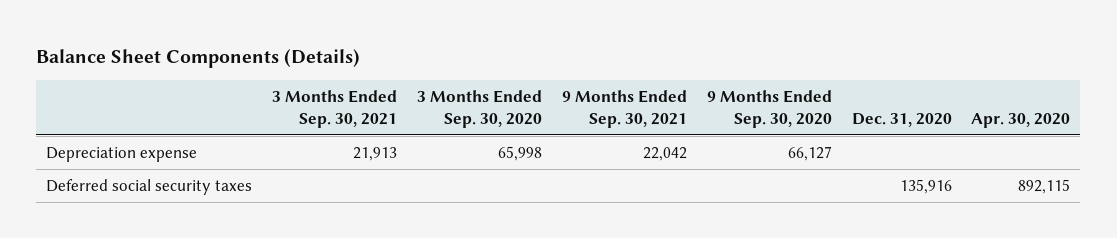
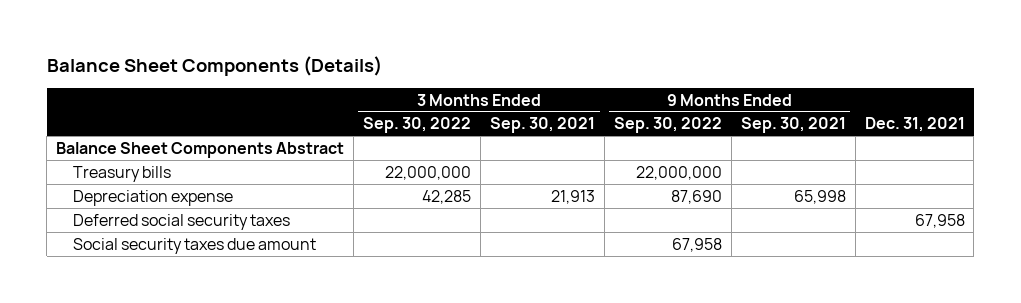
[417,89,543,128] 3 Months Ended Sep. 30, 2020 -> none
[706,89,832,128] 9 Months Ended Sep. 30, 2020 -> none
[851,112,952,127] Dec. 31, 2020 -> none
[971,112,1071,128] Apr. 30, 2020 -> none
none -> [362,117,471,134] Sep. 30, 2022
none -> [613,117,722,134] Sep. 30, 2022
none -> [864,117,965,133] Dec. 31, 2021
none -> [56,141,345,158] Balance Sheet Components Abstract
none -> [73,165,172,182] Treasury bills
[642,147,687,162] 22,042 -> [793,189,846,204] 65,998
none -> [73,237,317,254] Social security taxes due amount

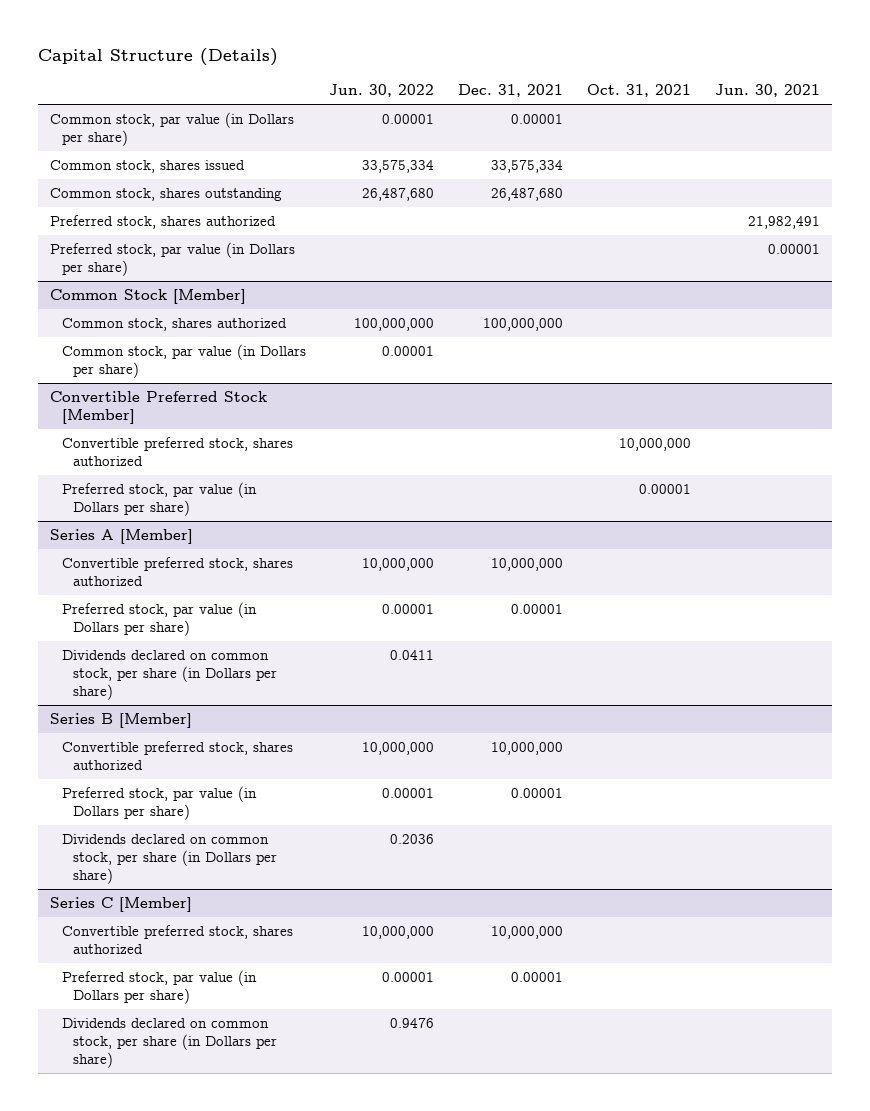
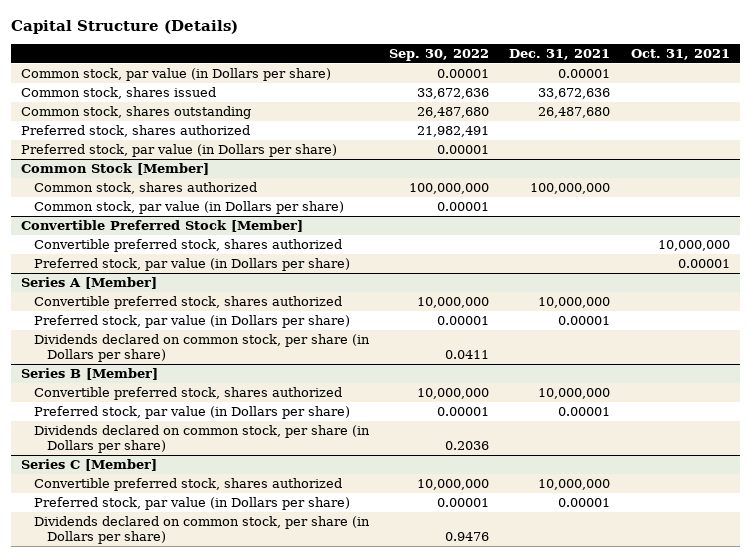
[329,84,435,98] Jun. 30, 2022 -> none
[715,84,821,98] Jun. 30, 2021 -> none
none -> [389,49,490,62] Sep. 30, 2022
[491,160,564,174] 33,575,334 -> [538,88,611,100] 33,672,636

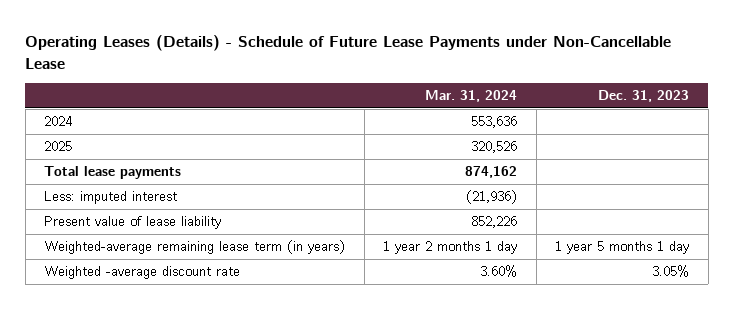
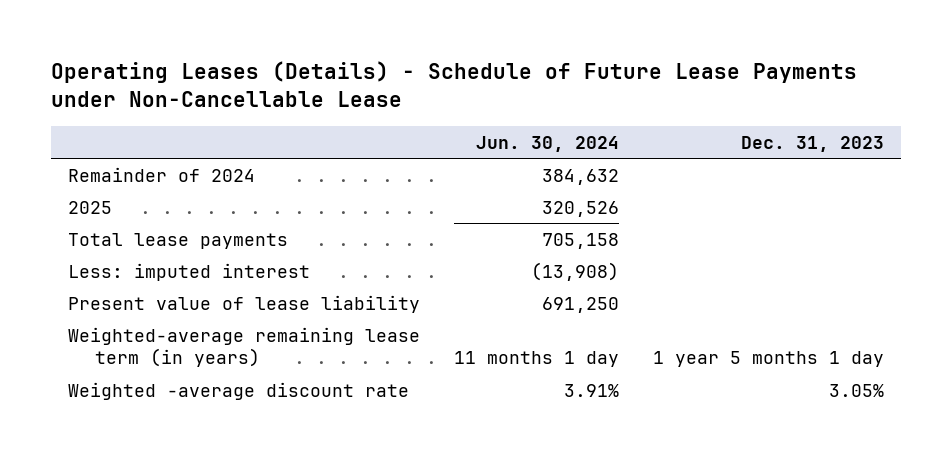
[425,90,518,103] Mar. 31, 2024 -> none
none -> [476,135,620,152] Jun. 30, 2024
[44,116,73,127] 2024 -> [67,166,255,182] Remainder of 2024

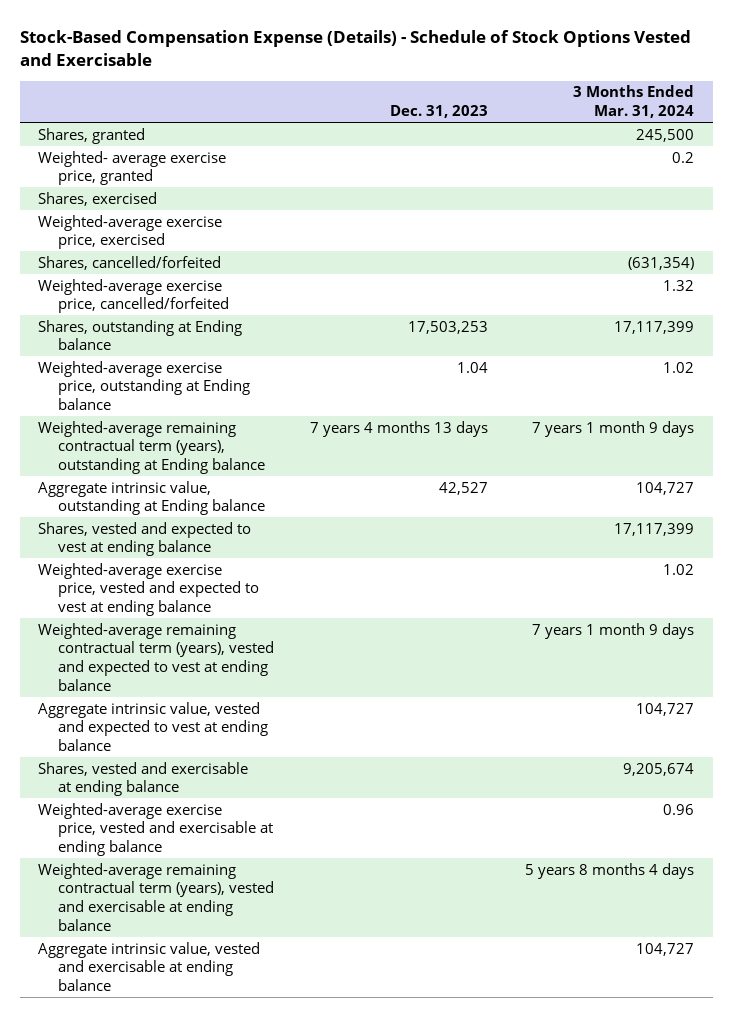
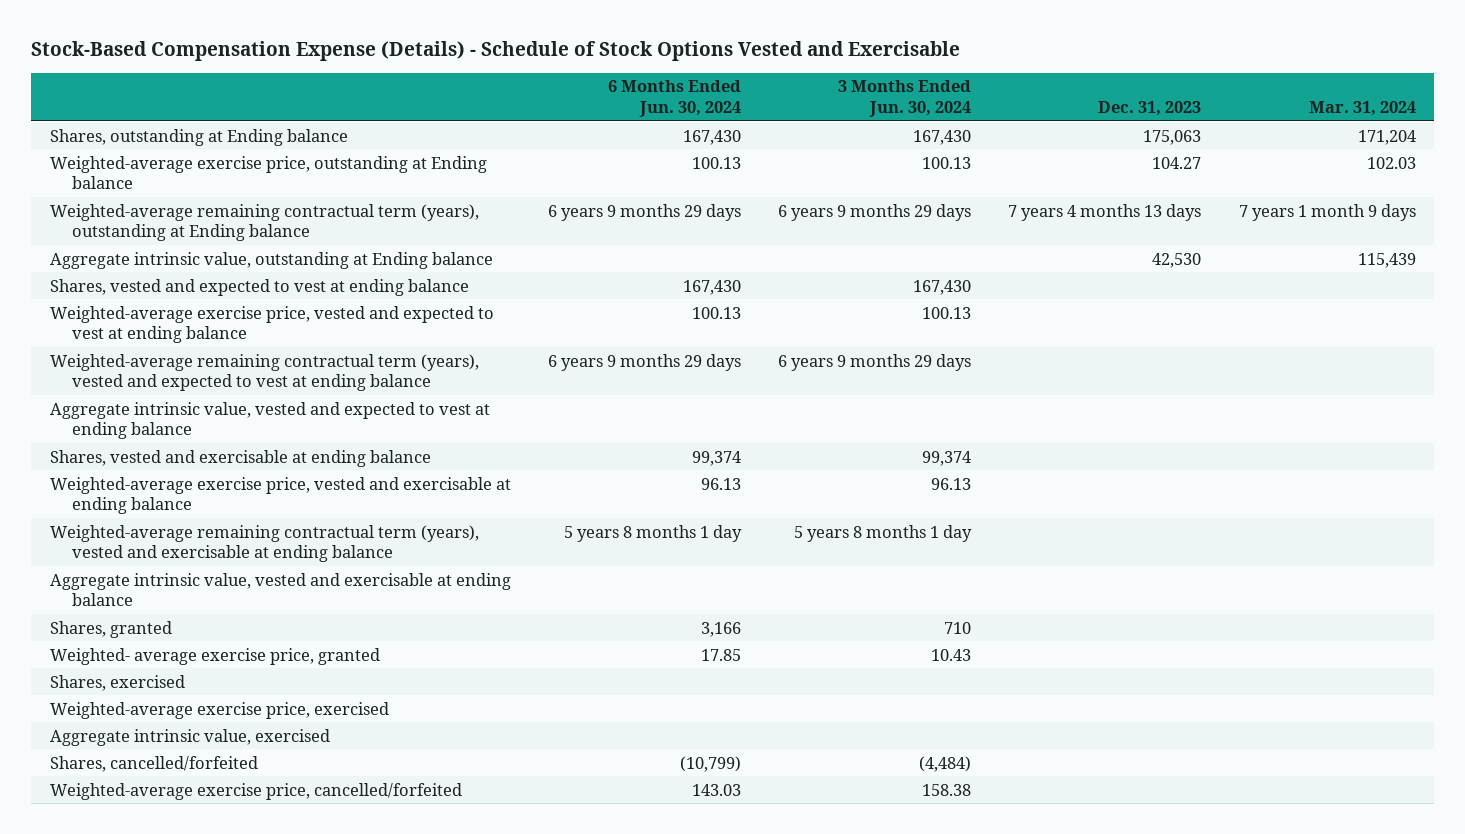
[573,85,695,119] 3 Months Ended Mar. 31, 2024 -> none
none -> [607,80,741,118] 6 Months Ended Jun. 30, 2024
none -> [838,80,972,118] 3 Months Ended Jun. 30, 2024
none -> [1308,101,1416,117] Mar. 31, 2024
[408,320,489,334] 17,503,253 -> [1143,129,1202,145] 175,063
[457,361,489,373] 1.04 -> [1152,156,1202,169] 104.27
[439,481,489,495] 42,527 -> [1152,252,1202,268] 42,530
[37,127,145,144] Shares, granted -> [49,620,172,638] Shares, granted
[37,150,226,186] Weighted- average exercise price, granted -> [49,647,380,665] Weighted- average exercise price, granted
[37,191,157,206] Shares, exercised -> [49,674,185,691] Shares, exercised
[37,214,222,250] Weighted-average exercise price, exercised -> [49,701,389,719] Weighted-average exercise price, exercised
none -> [49,728,330,746] Aggregate intrinsic value, exercised
[37,255,221,270] Shares, cancelled/forfeited -> [49,755,258,772] Shares, cancelled/forfeited
[37,278,229,314] Weighted-average exercise price, cancelled/forfeited -> [49,782,462,800] Weighted-average exercise price, cancelled/forfeited

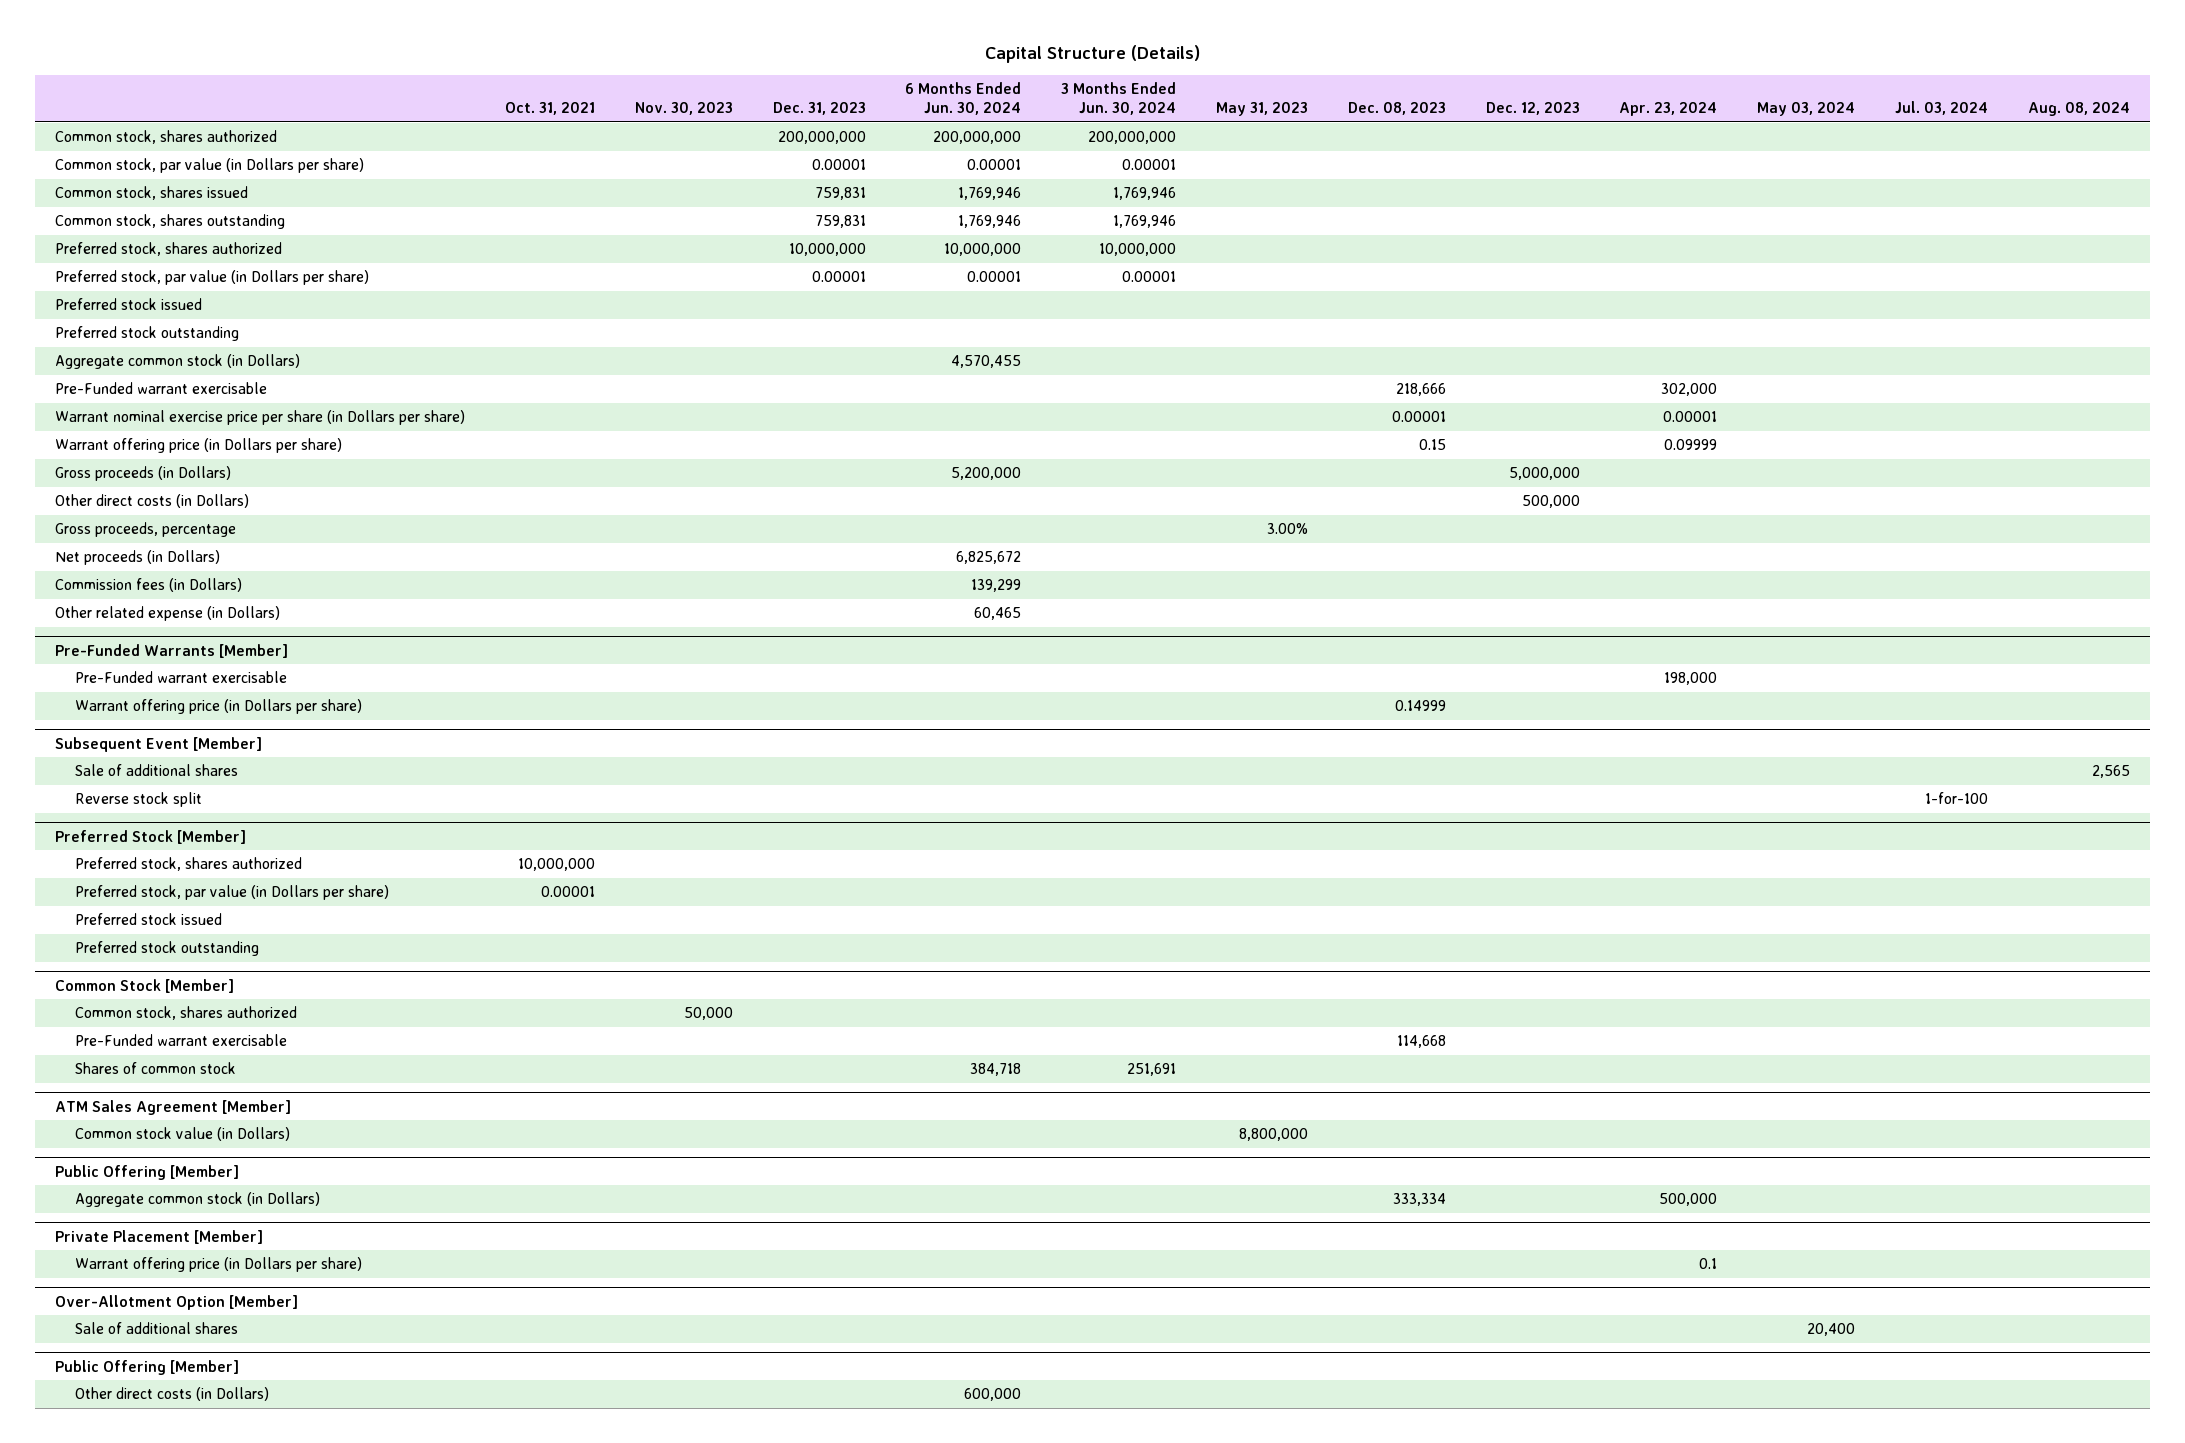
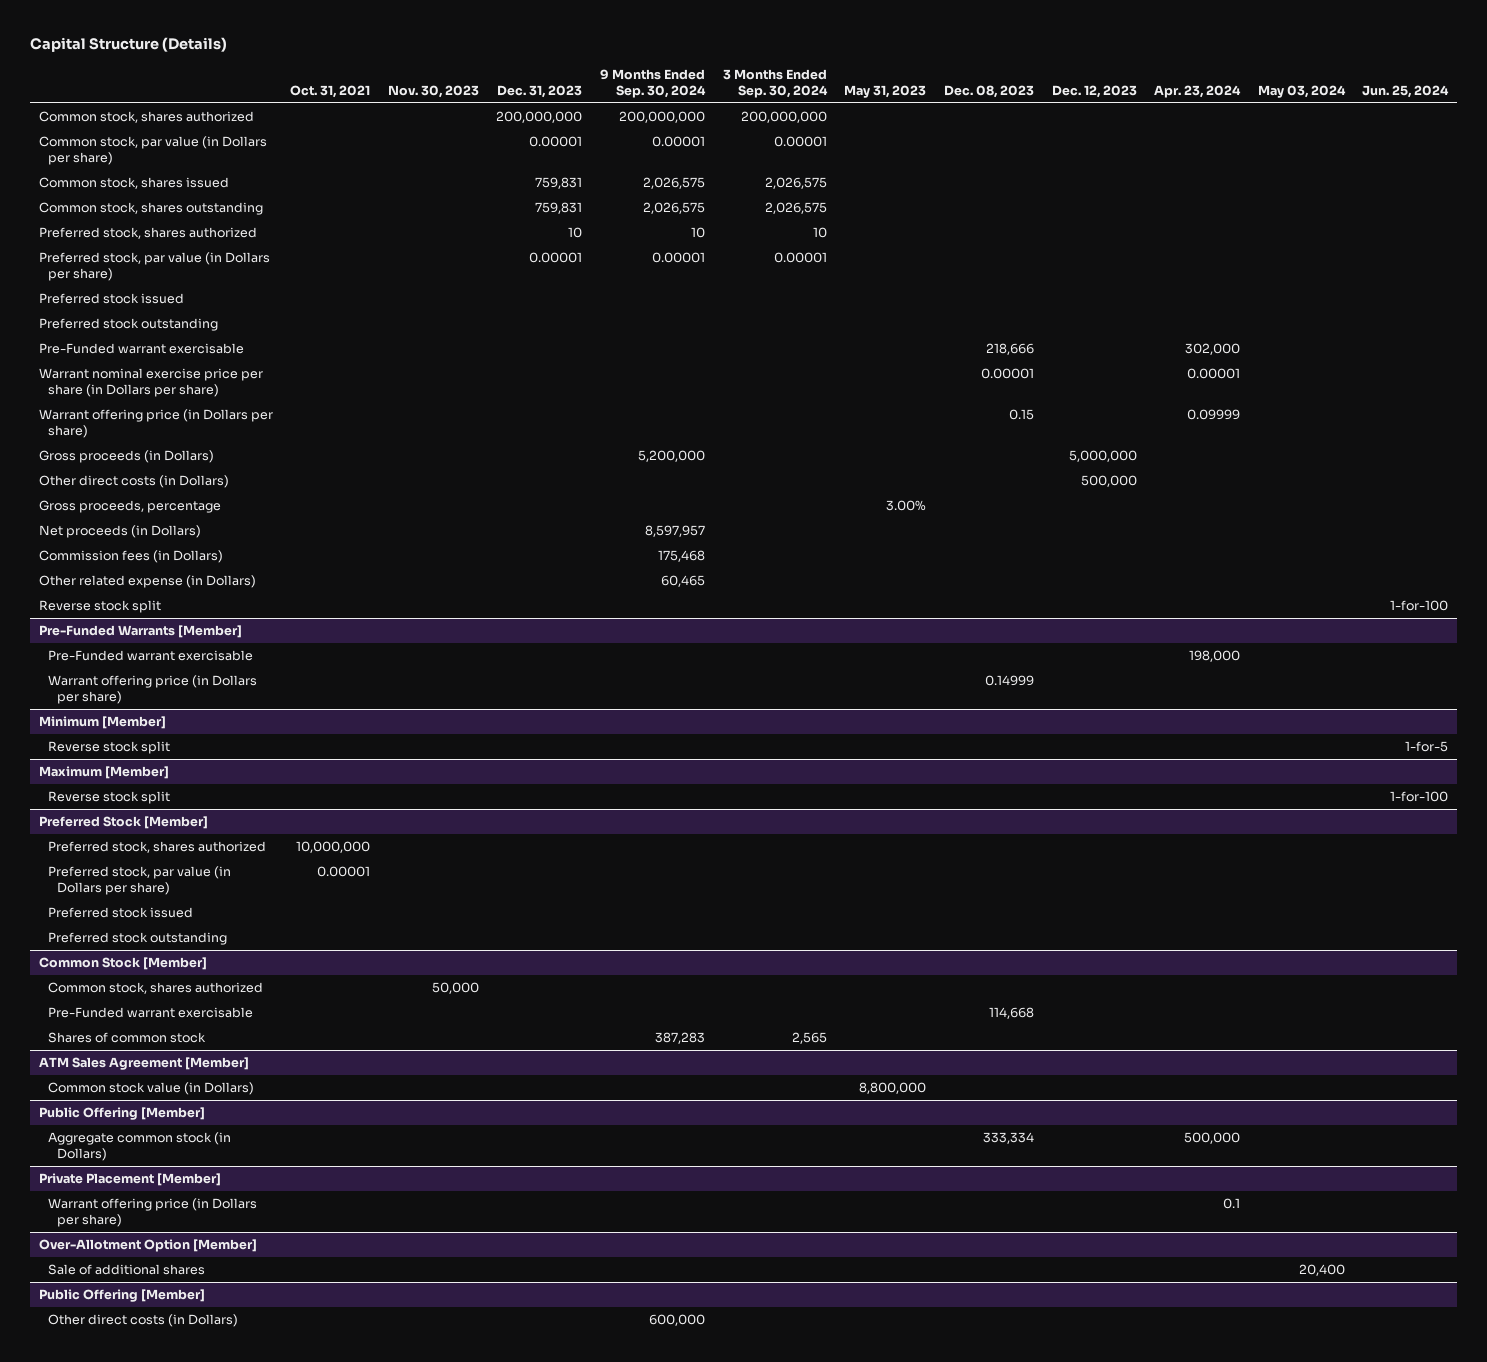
[905,82,1022,116] 6 Months Ended Jun. 30, 2024 -> none
[1061,82,1177,116] 3 Months Ended Jun. 30, 2024 -> none
[1894,101,1988,116] Jul. 03, 2024 -> none
[2027,102,2130,117] Aug. 08, 2024 -> none
none -> [600,69,707,99] 9 Months Ended Sep. 30, 2024
none -> [722,69,828,99] 3 Months Ended Sep. 30, 2024
none -> [1362,85,1450,99] Jun. 25, 2024
[788,243,866,257] 10,000,000 -> [568,227,583,239] 10
[55,354,301,370] Aggregate common stock (in Dollars) -> none
none -> [38,600,161,614] Reverse stock split
[55,736,263,752] Subsequent Event [Member] -> none
[74,764,238,777] Sale of additional shares -> none
[74,792,202,808] Reverse stock split -> none
none -> [38,716,166,730] Minimum [Member]
none -> [47,741,170,755] Reverse stock split
none -> [38,766,169,780] Maximum [Member]
none -> [47,791,170,805] Reverse stock split

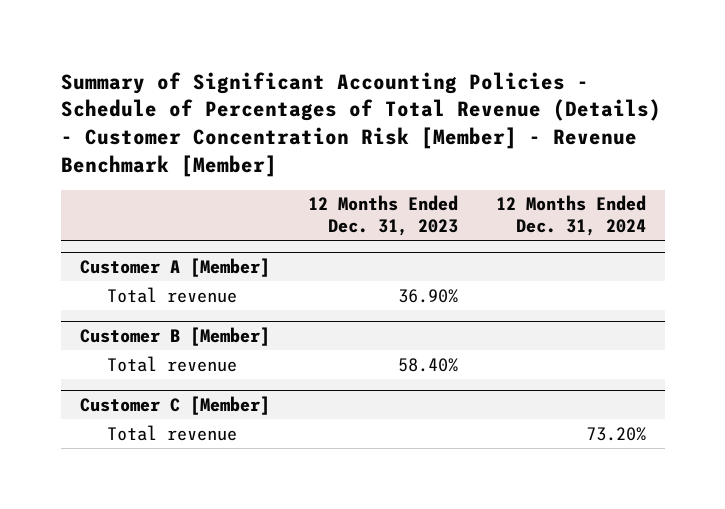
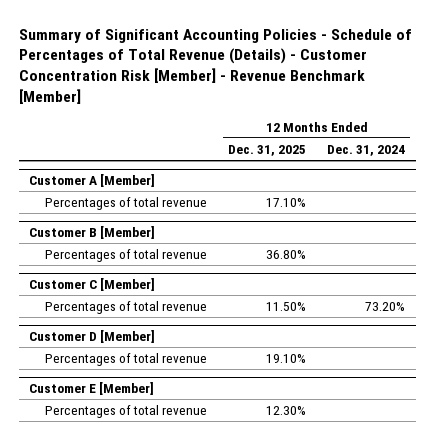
[307,195,458,237] 12 Months Ended Dec. 31, 2023 -> none
none -> [227,144,306,156] Dec. 31, 2025
[106,286,237,303] Total revenue -> [44,196,207,210] Percentages of total revenue
[106,355,237,372] Total revenue -> [44,248,207,262] Percentages of total revenue
[106,424,237,441] Total revenue -> [44,300,207,314] Percentages of total revenue
none -> [29,330,156,344] Customer D [Member]
none -> [44,352,207,366] Percentages of total revenue
none -> [29,382,155,396] Customer E [Member]
none -> [44,404,207,418] Percentages of total revenue

